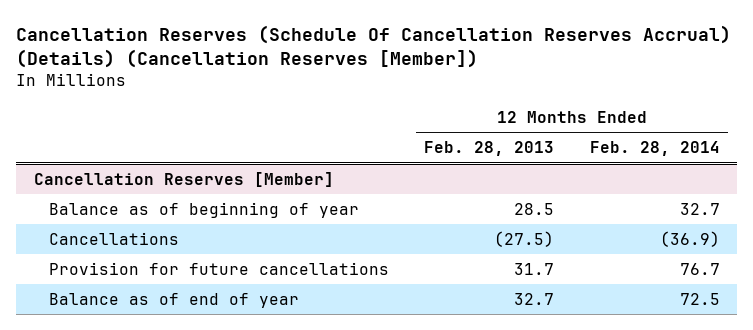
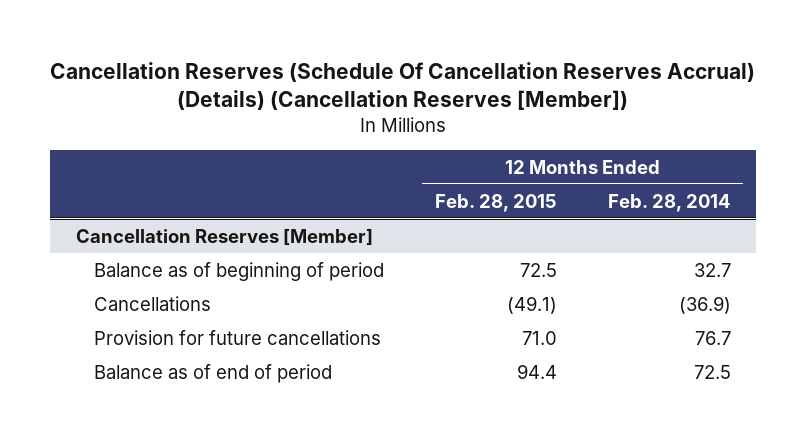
[424,141,555,157] Feb. 28, 2013 -> none
none -> [434,193,557,212] Feb. 28, 2015
[49,201,360,218] Balance as of beginning of year -> [93,261,384,281] Balance as of beginning of period
[49,292,300,308] Balance as of end of year -> [93,363,332,383] Balance as of end of period

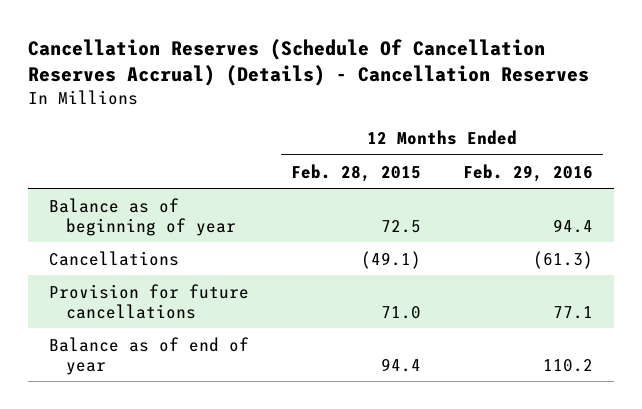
[50,61,756,111] Cancellation Reserves (Schedule Of Cancellation Reserves Accrual) (Details) (Cancellation Reserves [Member]) -> [28,38,590,87] Cancellation Reserves (Schedule Of Cancellation Reserves Accrual) (Details) - Cancellation Reserves
[607,193,731,212] Feb. 28, 2014 -> none
none -> [462,163,593,182] Feb. 29, 2016
[75,227,373,246] Cancellation Reserves [Member] -> none
[93,261,384,281] Balance as of beginning of period -> [49,197,236,236] Balance as of beginning of year
[93,363,332,383] Balance as of end of period -> [49,336,250,375] Balance as of end of year

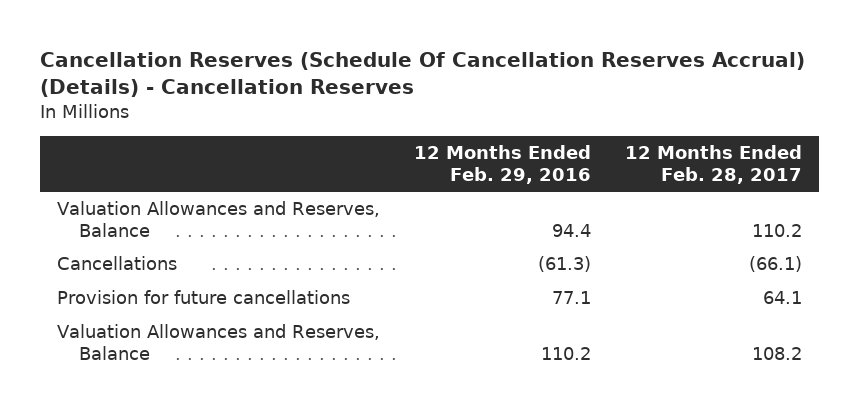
[291,163,422,182] Feb. 28, 2015 -> none
none -> [625,144,803,184] 12 Months Ended Feb. 28, 2017
[49,197,236,236] Balance as of beginning of year -> [57,201,381,238] Valuation Allowances and Reserves, Balance
[49,336,250,375] Balance as of end of year -> [57,324,381,361] Valuation Allowances and Reserves, Balance

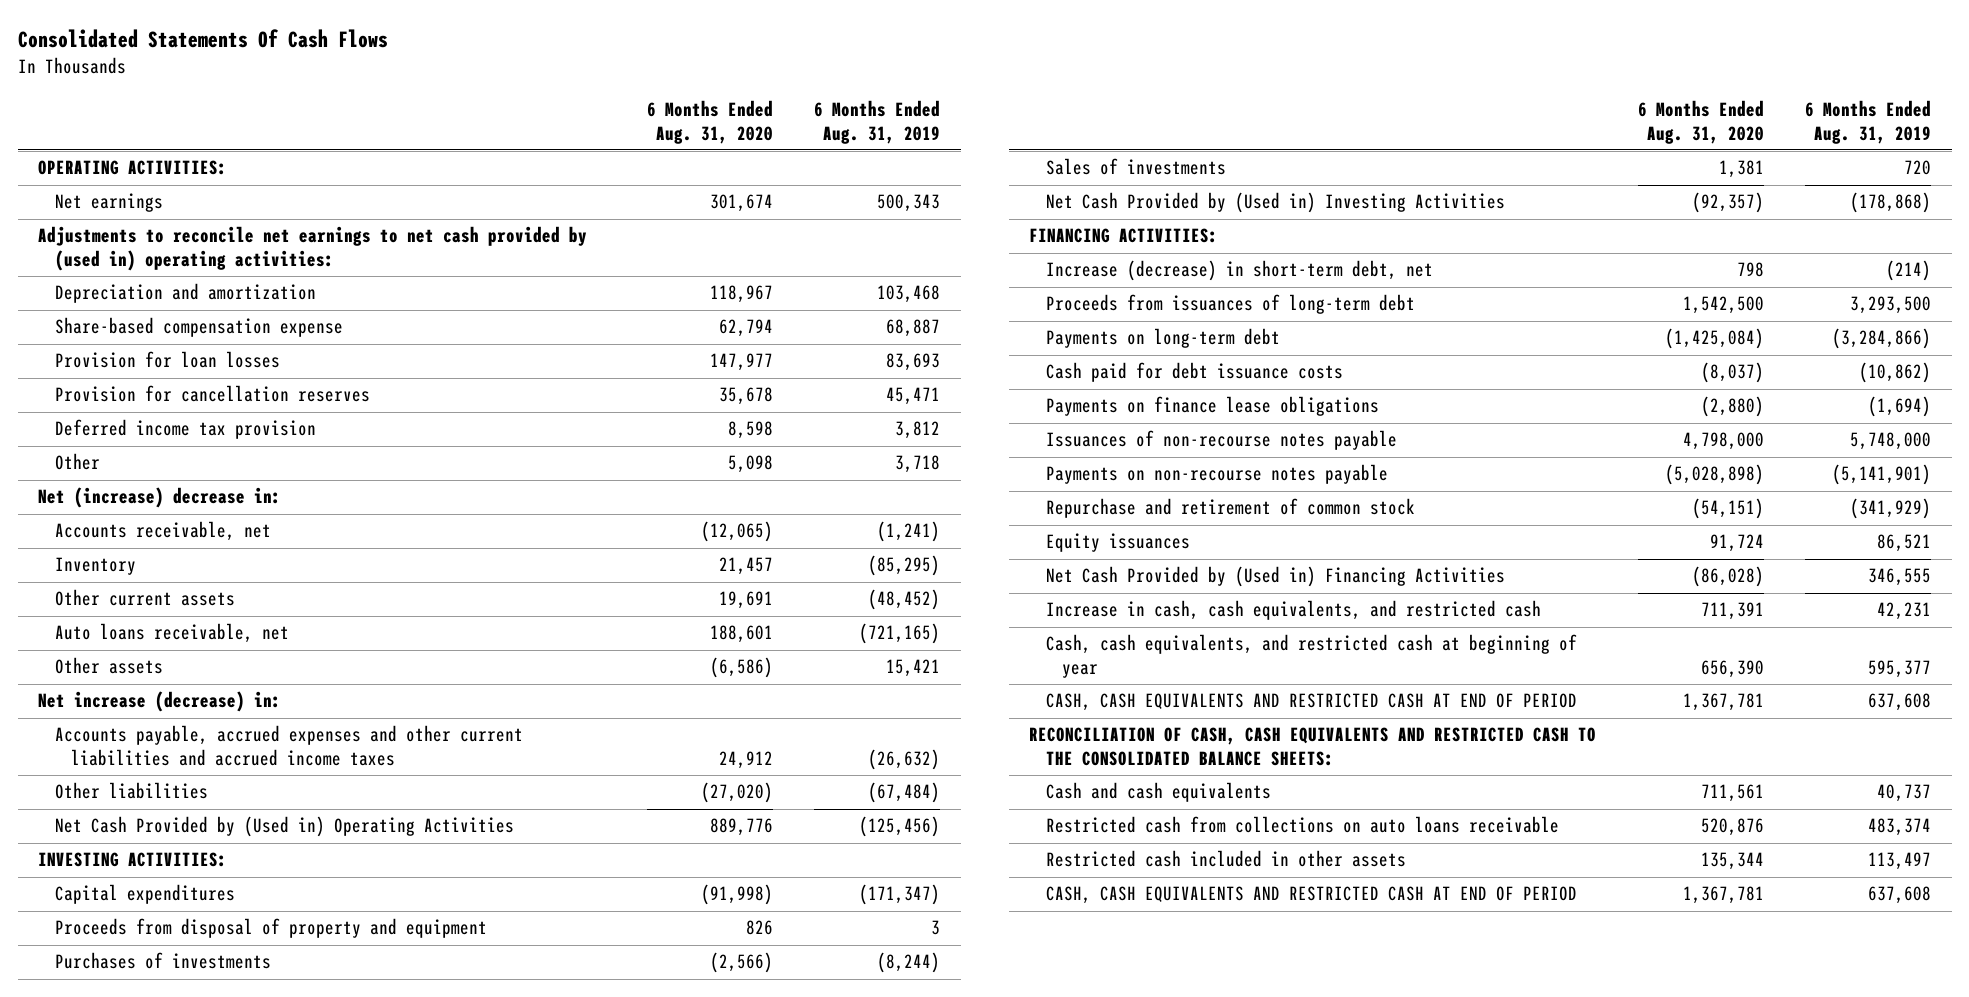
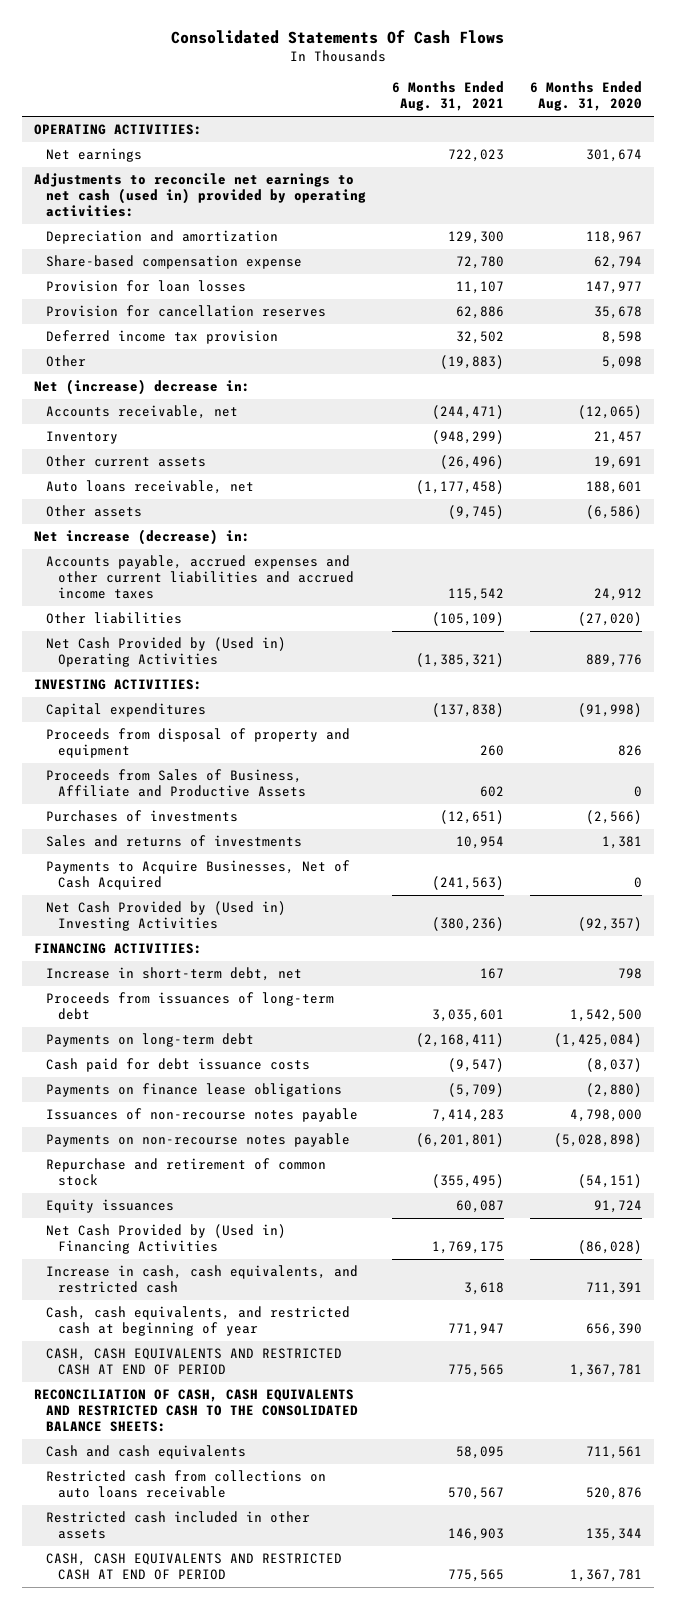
[813,99,940,144] 6 Months Ended Aug. 31, 2019 -> none
none -> [392,81,505,112] 6 Months Ended Aug. 31, 2021
[38,226,588,272] Adjustments to reconcile net earnings to net cash provided by (used in) operating activities: -> [34,173,367,218] Adjustments to reconcile net earnings to net cash (used in) provided by operating activities:
none -> [46,769,307,798] Proceeds from Sales of Business, Affiliate and Productive Assets
[1045,158,1226,176] Sales of investments -> [46,835,303,848] Sales and returns of investments
none -> [46,860,351,891] Payments to Acquire Businesses, Net of Cash Acquired
[1045,260,1433,282] Increase (decrease) in short-term debt, net -> [46,967,303,982] Increase in short-term debt, net

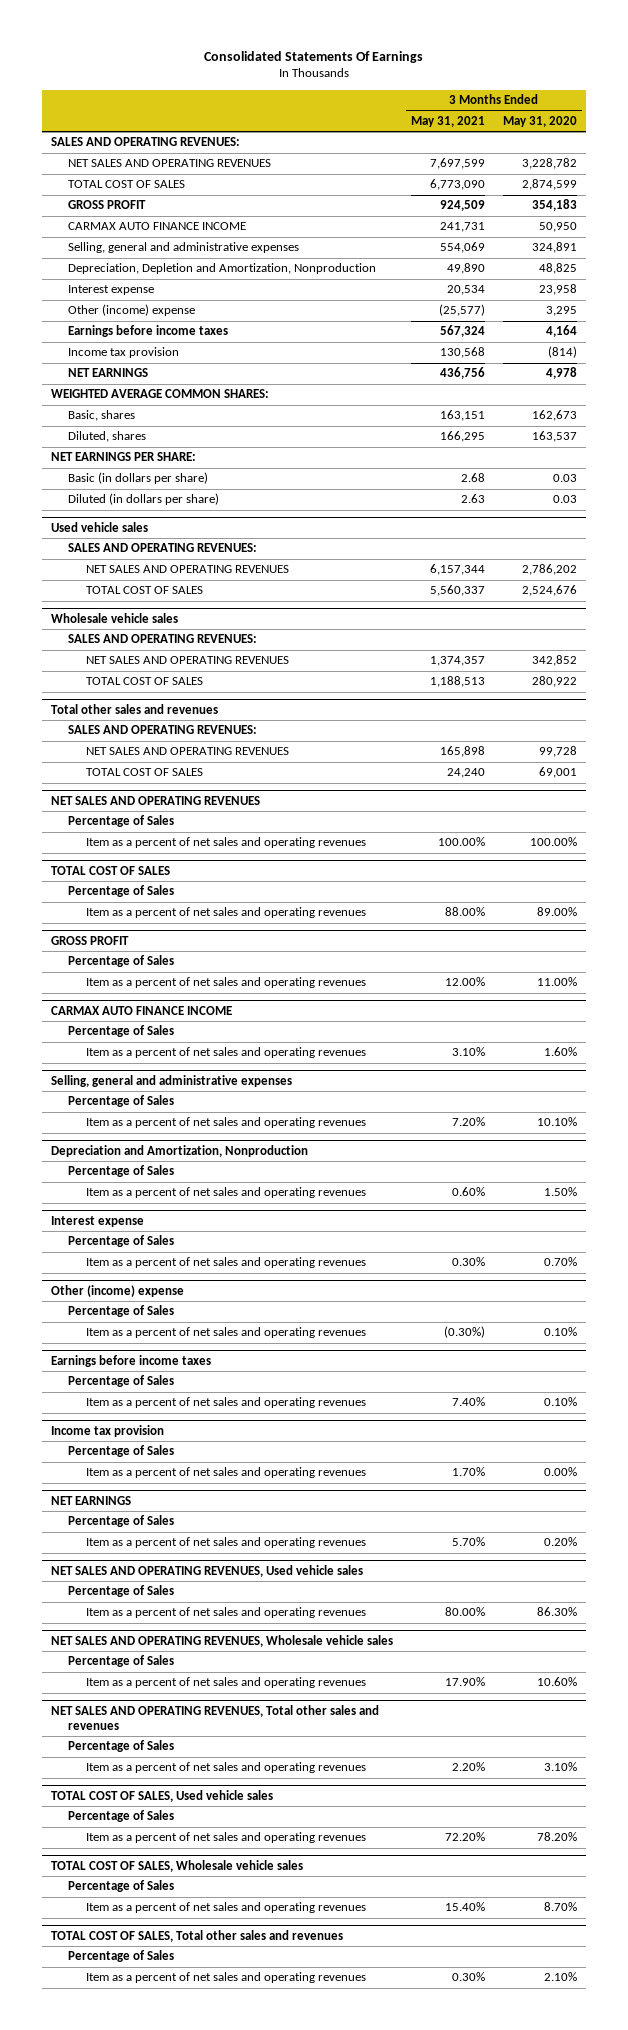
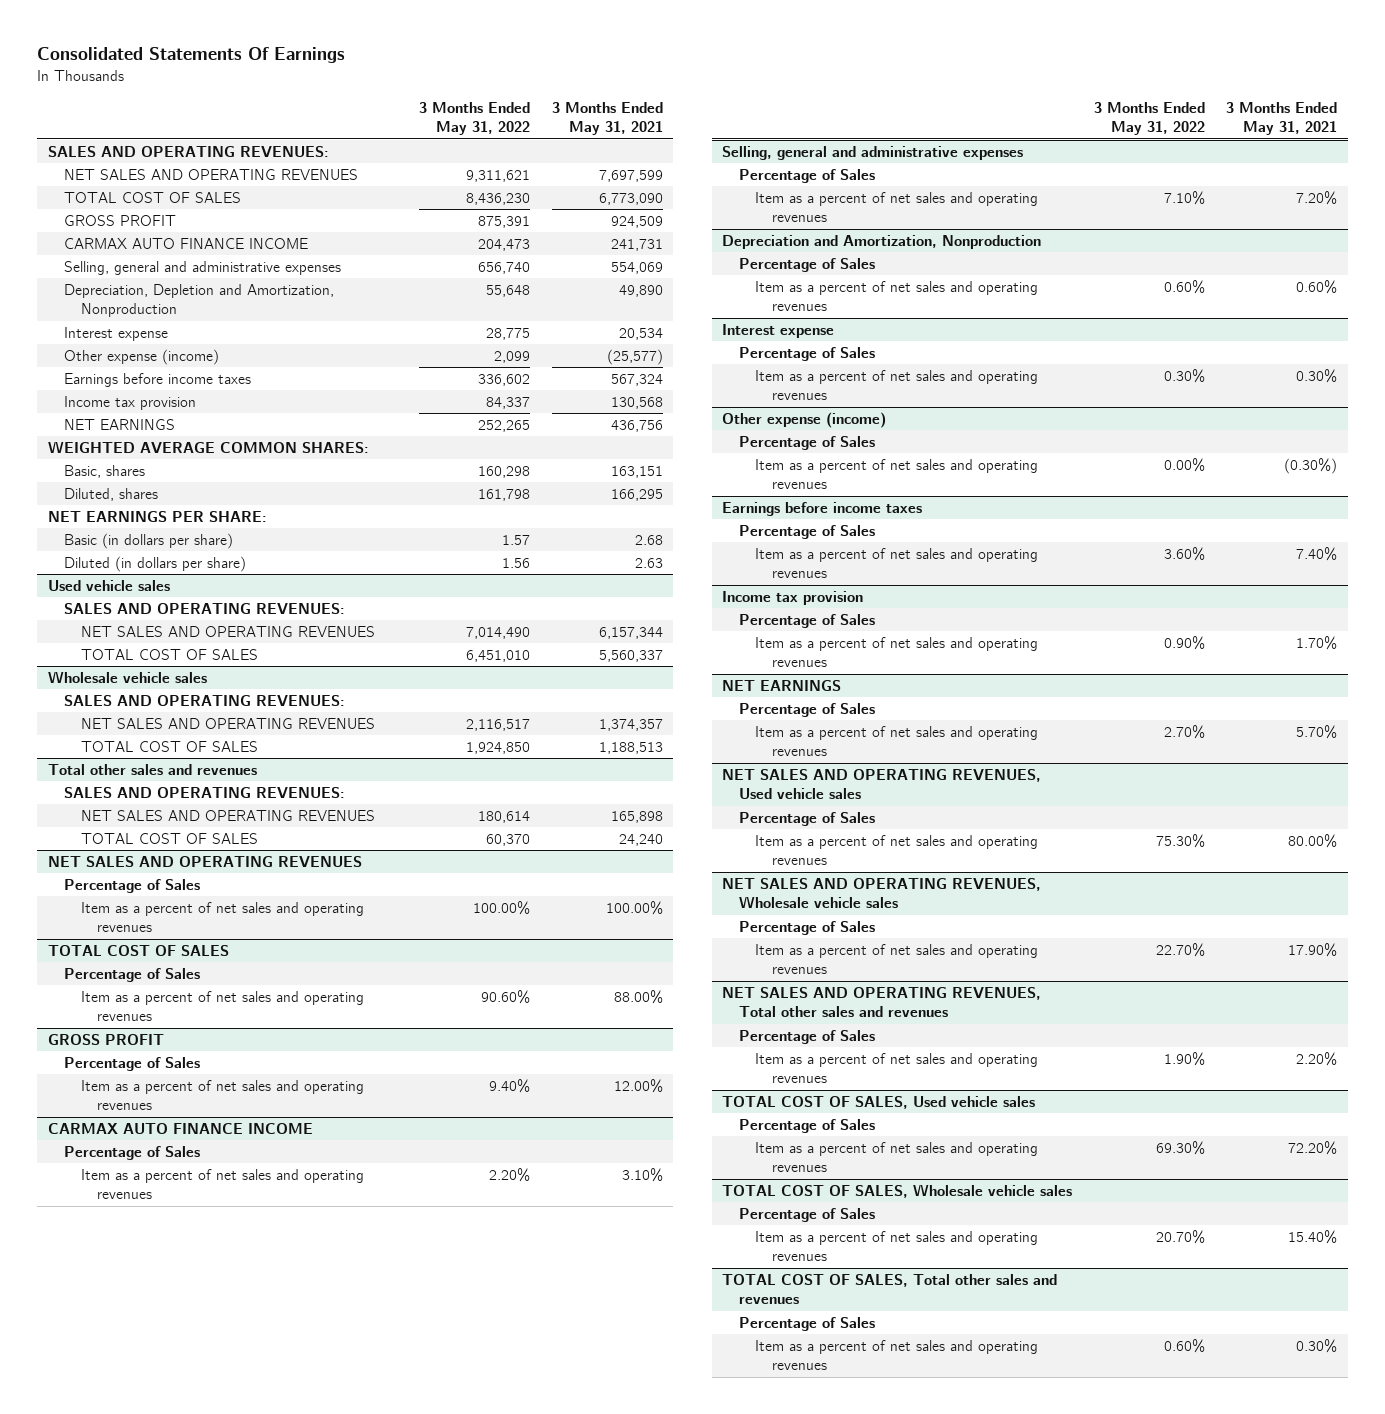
[503,115,578,127] May 31, 2020 -> none
none -> [419,102,531,136] 3 Months Ended May 31, 2022
[68,304,196,317] Other (income) expense -> [64,348,220,365] Other expense (income)
[50,1284,184,1297] Other (income) expense -> [722,411,887,428] Other expense (income)

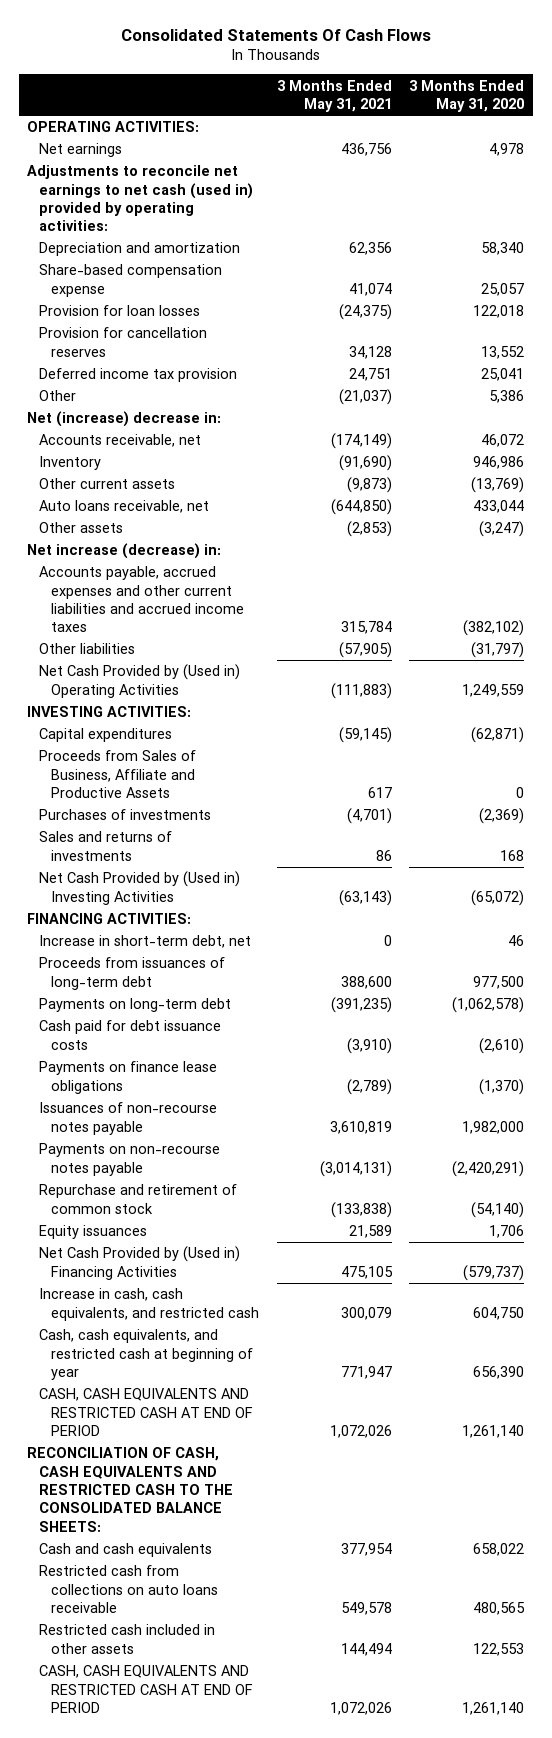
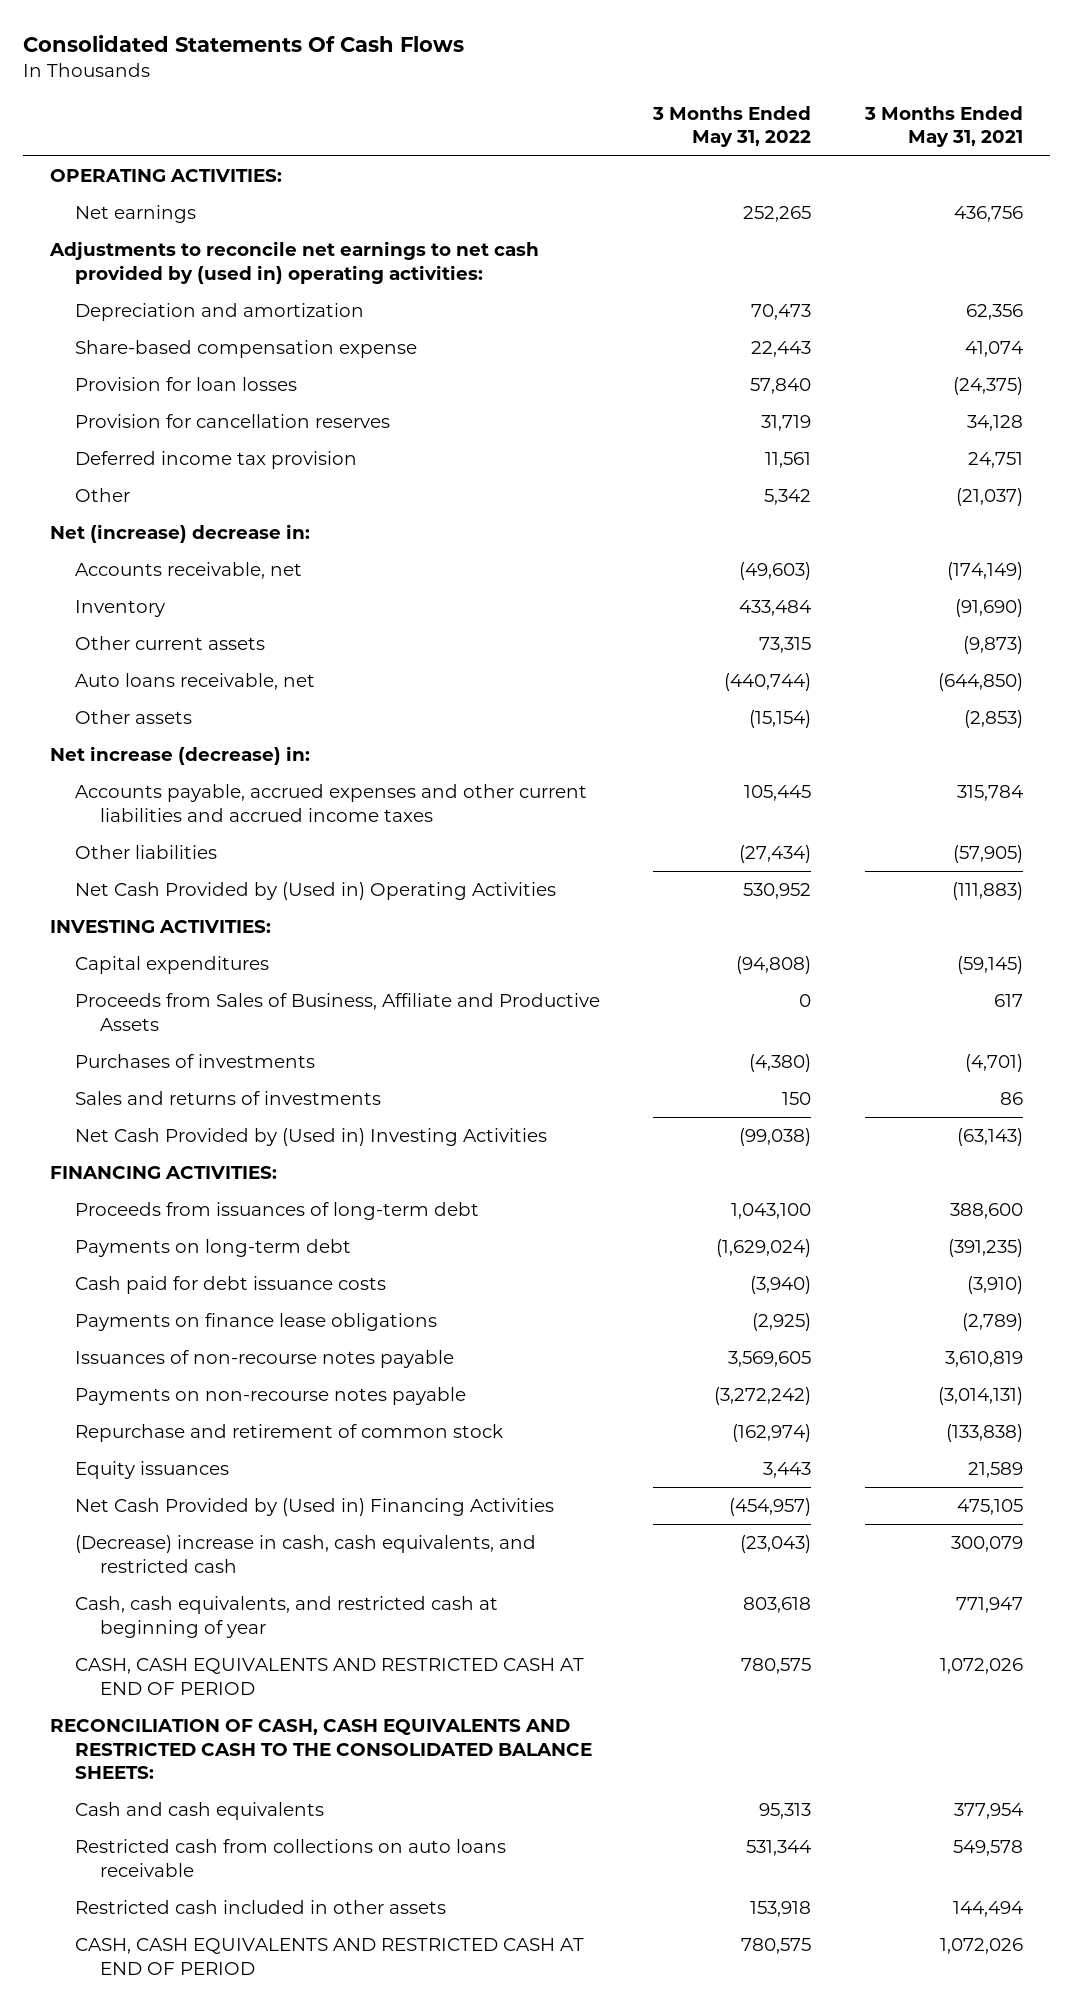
[409,79,525,113] 3 Months Ended May 31, 2020 -> none
none -> [652,105,812,148] 3 Months Ended May 31, 2022
[27,165,254,232] Adjustments to reconcile net earnings to net cash (used in) provided by operating activities: -> [49,240,540,284] Adjustments to reconcile net earnings to net cash provided by (used in) operating activities:
[39,935,252,949] Increase in short-term debt, net -> none
[39,1288,260,1321] Increase in cash, cash equivalents, and restricted cash -> [74,1534,536,1573] (Decrease) increase in cash, cash equivalents, and restricted cash

